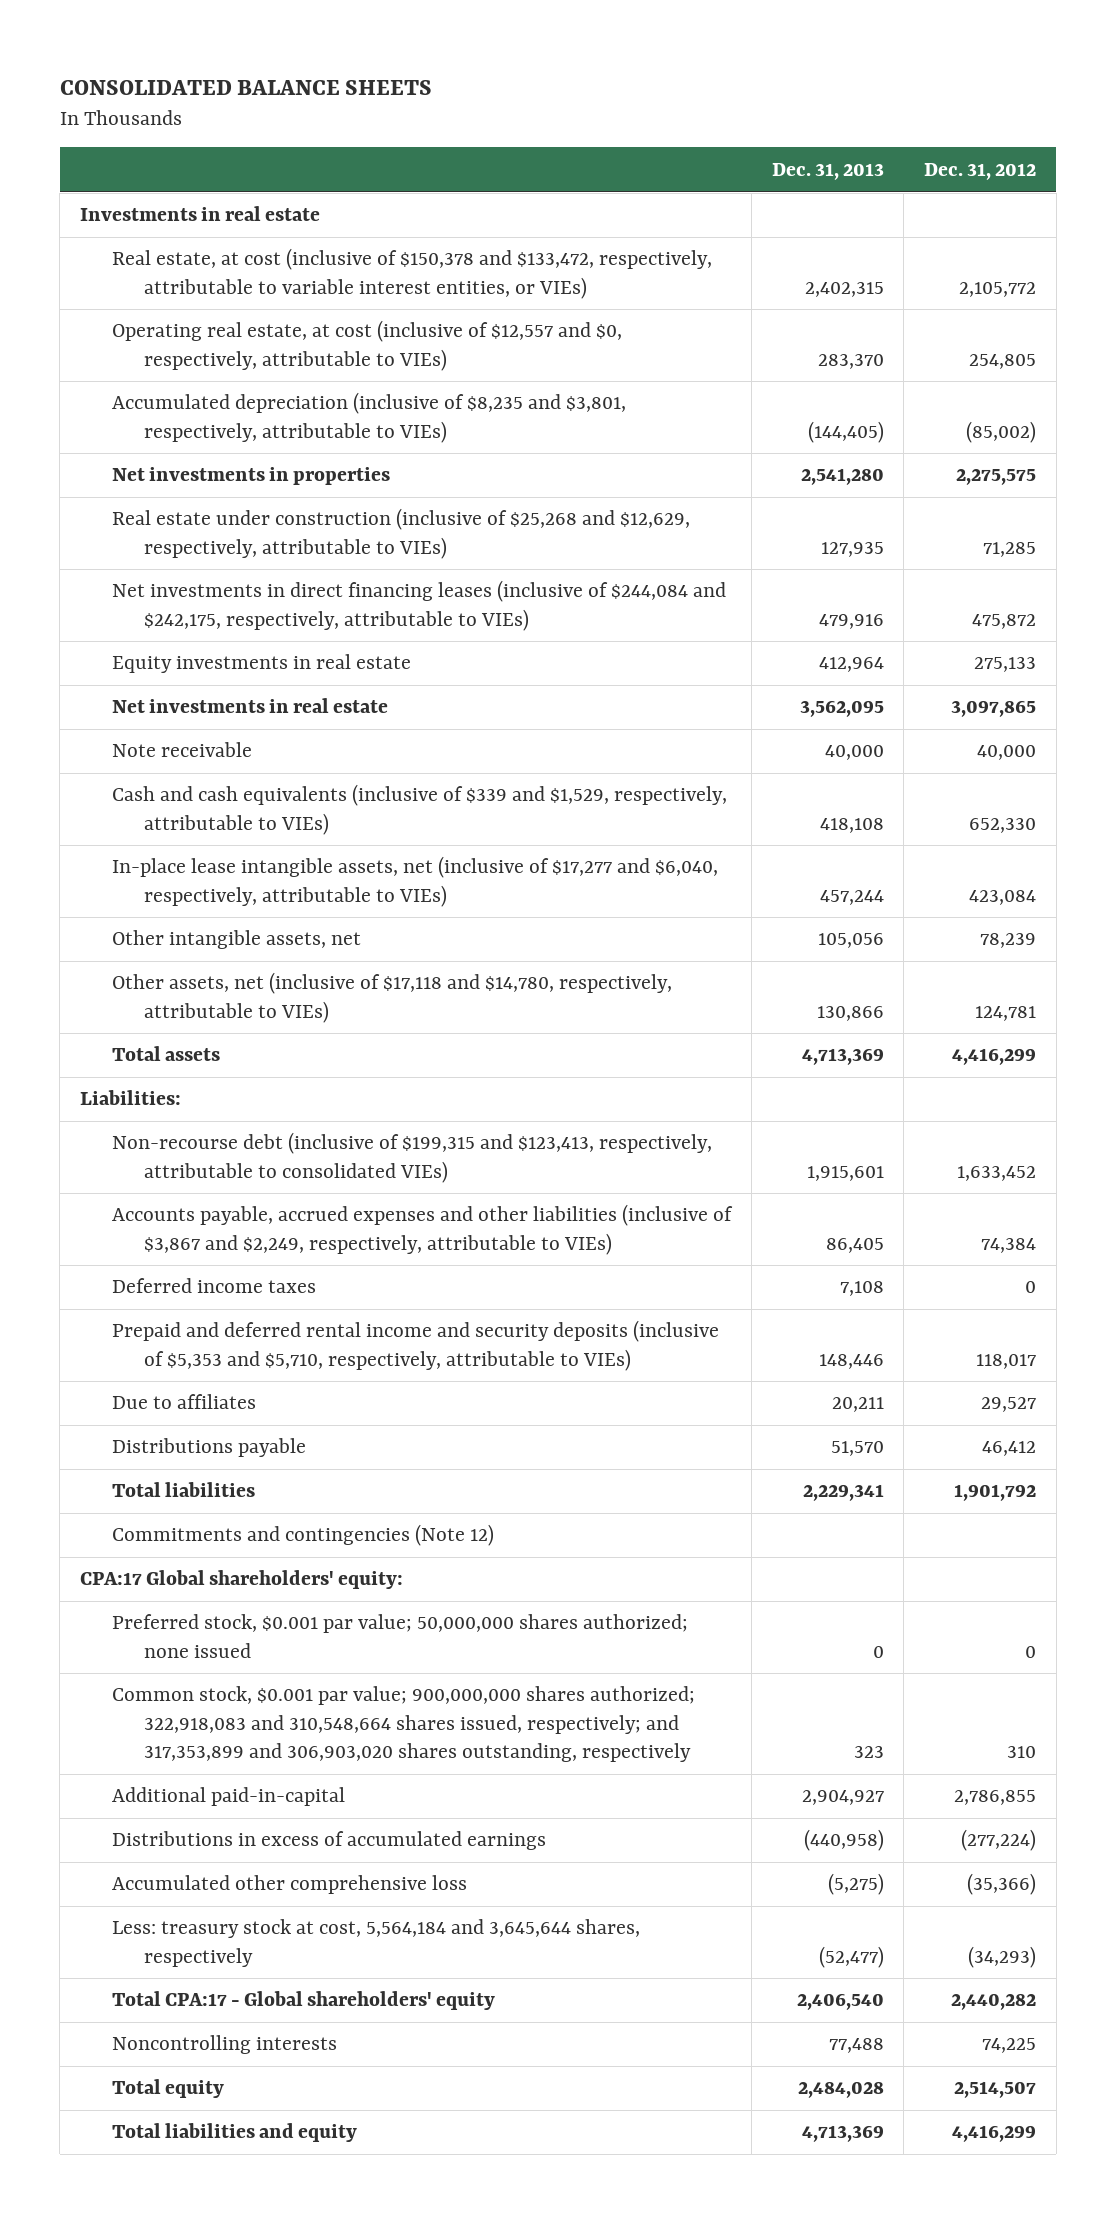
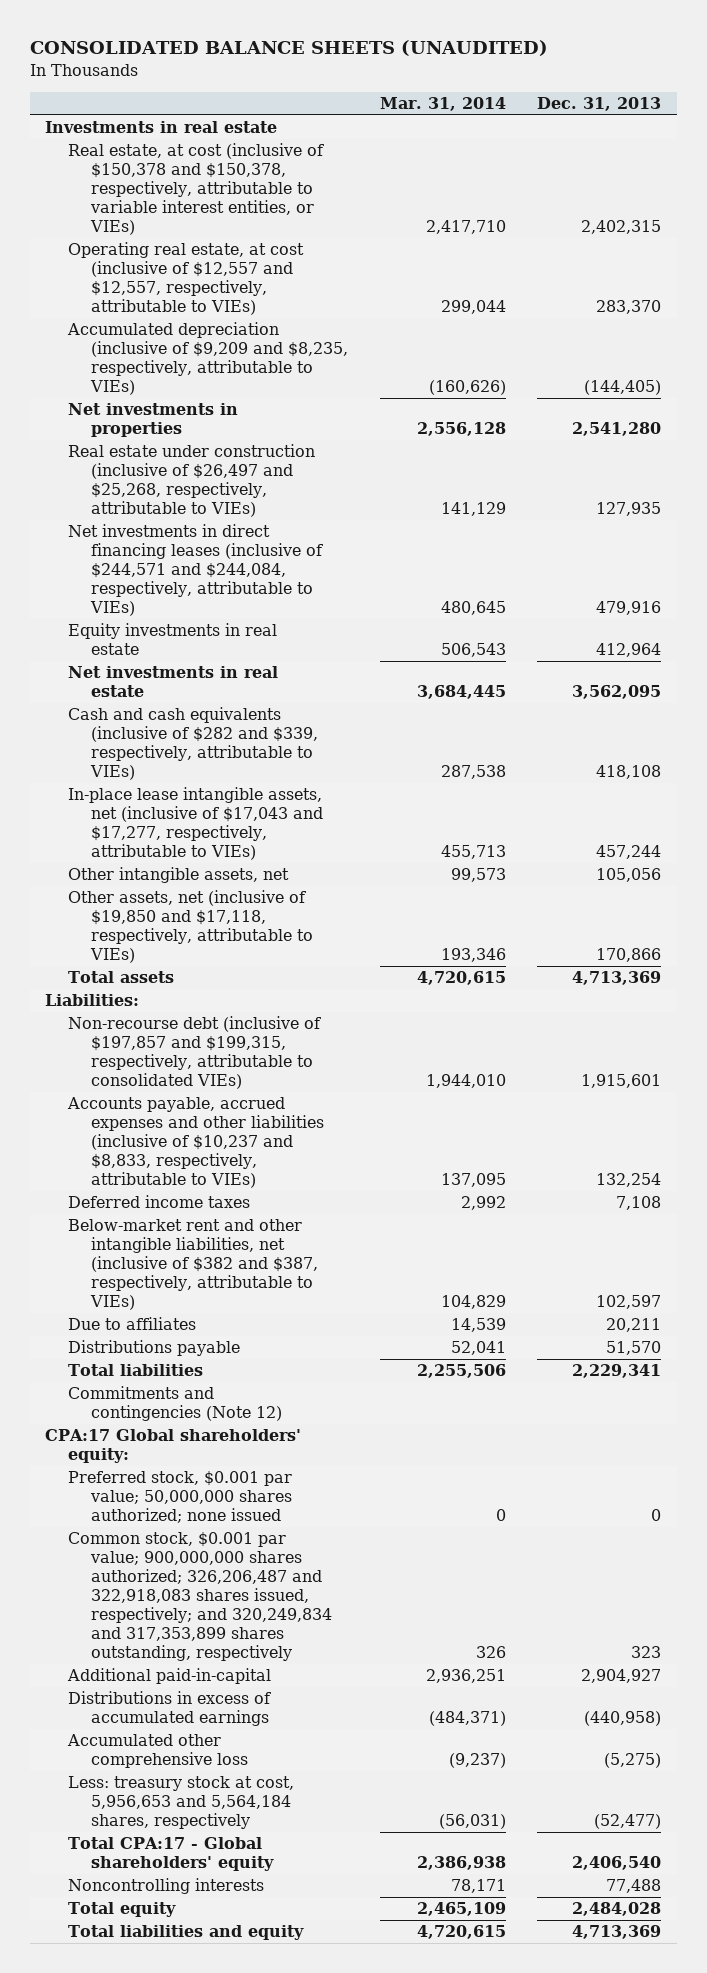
[59,79,432,95] CONSOLIDATED BALANCE SHEETS -> [29,40,548,57] CONSOLIDATED BALANCE SHEETS (UNAUDITED)
[923,162,1036,180] Dec. 31, 2012 -> none
none -> [379,96,506,111] Mar. 31, 2014
[112,248,713,299] Real estate, at cost (inclusive of $150,378 and $133,472, respectively, attributable to variable interest entities, or VIEs) -> [68,143,325,236] Real estate, at cost (inclusive of $150,378 and $150,378, respectively, attributable to variable interest entities, or VIEs)
[112,320,623,371] Operating real estate, at cost (inclusive of $12,557 and $0, respectively, attributable to VIEs) -> [68,242,305,316] Operating real estate, at cost (inclusive of $12,557 and $12,557, respectively, attributable to VIEs)
[112,392,627,443] Accumulated depreciation (inclusive of $8,235 and $3,801, respectively, attributable to VIEs) -> [67,322,349,396] Accumulated depreciation (inclusive of $9,209 and $8,235, respectively, attributable to VIEs)
[112,508,691,559] Real estate under construction (inclusive of $25,268 and $12,629, respectively, attributable to VIEs) -> [68,444,316,518] Real estate under construction (inclusive of $26,497 and $25,268, respectively, attributable to VIEs)
[112,580,727,631] Net investments in direct financing leases (inclusive of $244,084 and $242,175, respectively, attributable to VIEs) -> [68,524,324,617] Net investments in direct financing leases (inclusive of $244,571 and $244,084, respectively, attributable to VIEs)
[112,742,253,758] Note receivable -> none
[112,784,728,835] Cash and cash equivalents (inclusive of $339 and $1,529, respectively, attributable to VIEs) -> [68,707,319,781] Cash and cash equivalents (inclusive of $282 and $339, respectively, attributable to VIEs)
[112,856,719,907] In-place lease intangible assets, net (inclusive of $17,277 and $6,040, respectively, attributable to VIEs) -> [68,787,324,861] In-place lease intangible assets, net (inclusive of $17,043 and $17,277, respectively, attributable to VIEs)
[112,972,673,1023] Other assets, net (inclusive of $17,118 and $14,780, respectively, attributable to VIEs) -> [68,890,314,964] Other assets, net (inclusive of $19,850 and $17,118, respectively, attributable to VIEs)
[816,1005,884,1021] 130,866 -> [596,948,662,963] 170,866
[112,1132,713,1183] Non-recourse debt (inclusive of $199,315 and $123,413, respectively, attributable to consolidated VIEs) -> [68,1016,322,1090] Non-recourse debt (inclusive of $197,857 and $199,315, respectively, attributable to consolidated VIEs)
[112,1204,734,1255] Accounts payable, accrued expenses and other liabilities (inclusive of $3,867 and $2,249, respectively, attributable to VIEs) -> [67,1097,325,1189] Accounts payable, accrued expenses and other liabilities (inclusive of $10,237 and $8,833, respectively, attributable to VIEs)
[825,1237,884,1253] 86,405 -> [596,1173,662,1188] 132,254
[112,1320,720,1371] Prepaid and deferred rental income and security deposits (inclusive of $5,353 and $5,710, respectively, attributable to VIEs) -> none
none -> [68,1219,319,1311] Below-market rent and other intangible liabilities, net (inclusive of $382 and $387, respectively, attributable to VIEs)
[112,1686,696,1763] Common stock, $0.001 par value; 900,000,000 shares authorized; 322,918,083 and 310,548,664 shares issued, respectively; and 317,353,899 and 306,903,020 shares outstanding, respectively -> [68,1532,333,1662] Common stock, $0.001 par value; 900,000,000 shares authorized; 326,206,487 and 322,918,083 shares issued, respectively; and 320,249,834 and 317,353,899 shares outstanding, respectively
[112,1919,641,1967] Less: treasury stock at cost, 5,564,184 and 3,645,644 shares, respectively -> [68,1776,295,1830] Less: treasury stock at cost, 5,956,653 and 5,564,184 shares, respectively

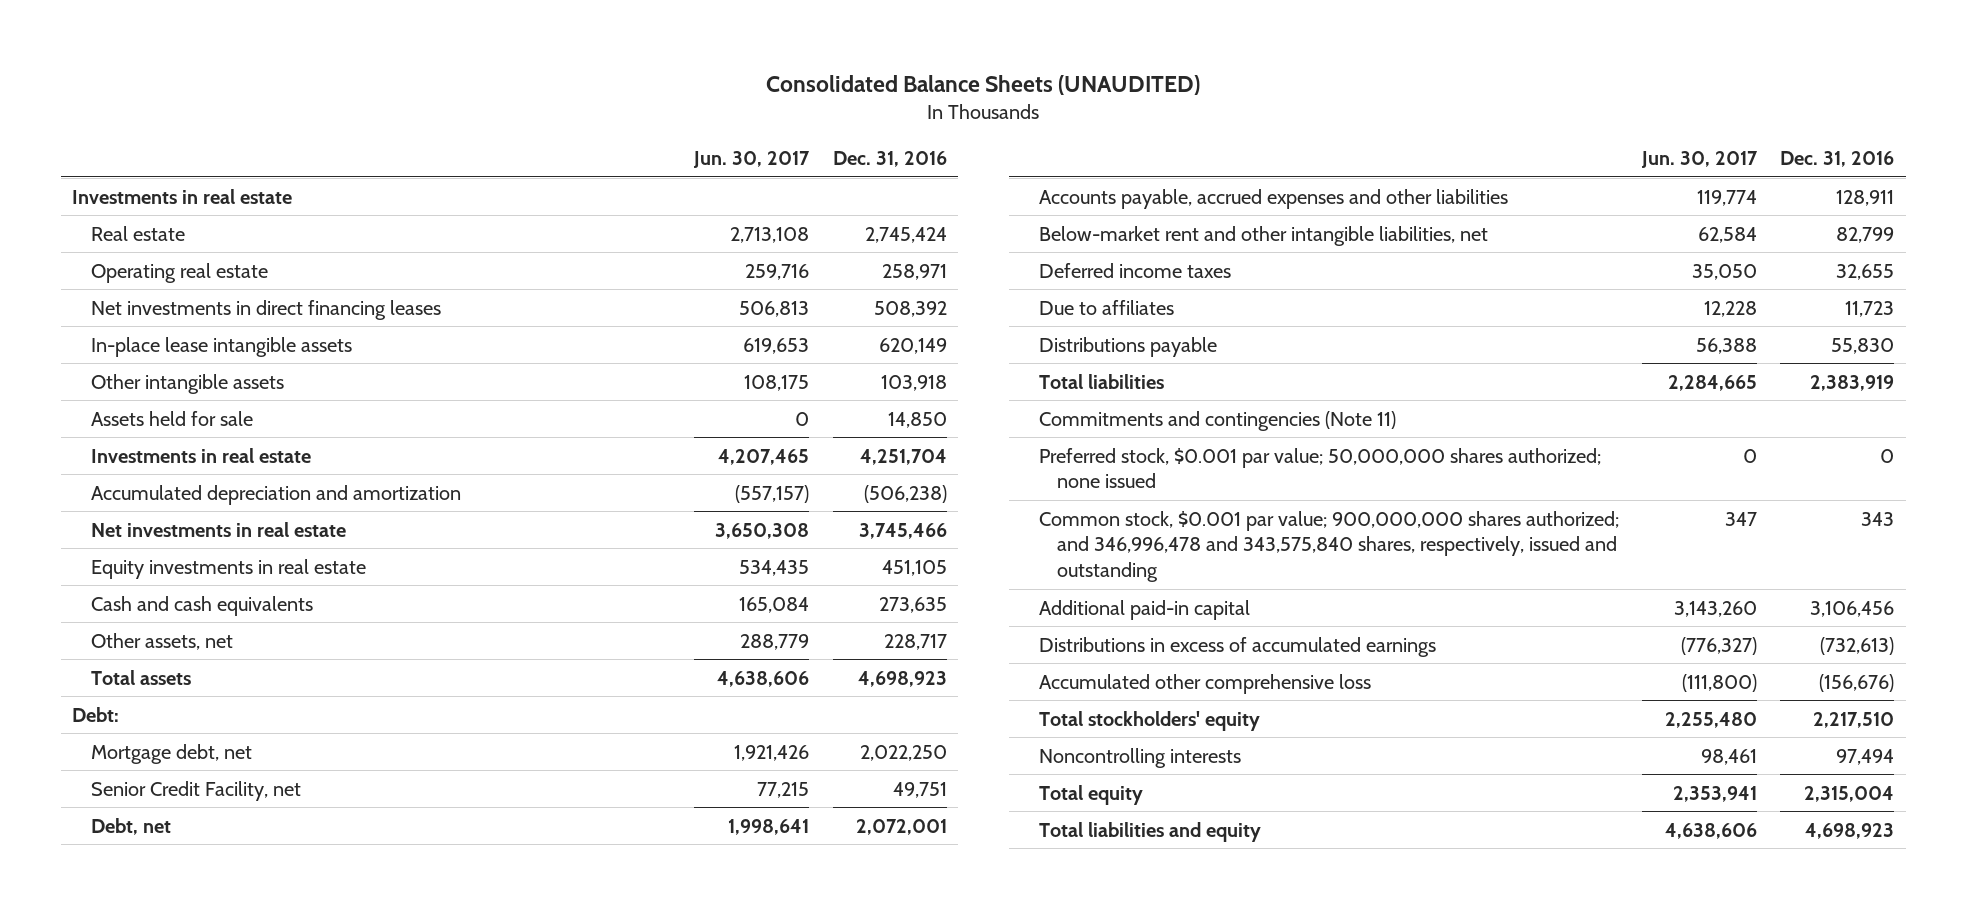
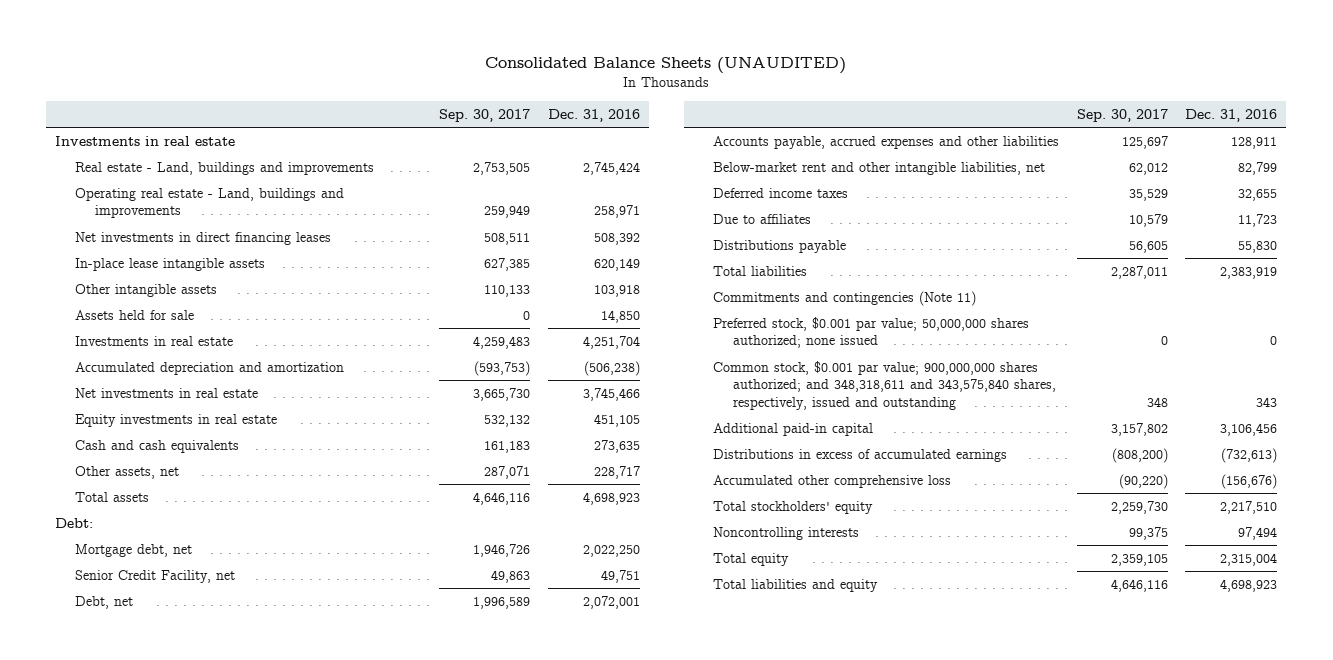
[693,151,811,169] Jun. 30, 2017 -> none
none -> [438,109,530,123] Sep. 30, 2017
[90,225,185,241] Real estate -> [75,161,375,175] Real estate - Land, buildings and improvements
[90,262,268,283] Operating real estate -> [75,187,345,219] Operating real estate - Land, buildings and improvements
[1038,510,1619,583] Common stock, $0.001 par value; 900,000,000 shares authorized; and 346,996,478 and 343,575,840 shares, respectively, issued and outstanding -> [712,360,1056,410] Common stock, $0.001 par value; 900,000,000 shares authorized; and 348,318,611 and 343,575,840 shares, respectively, issued and outstanding

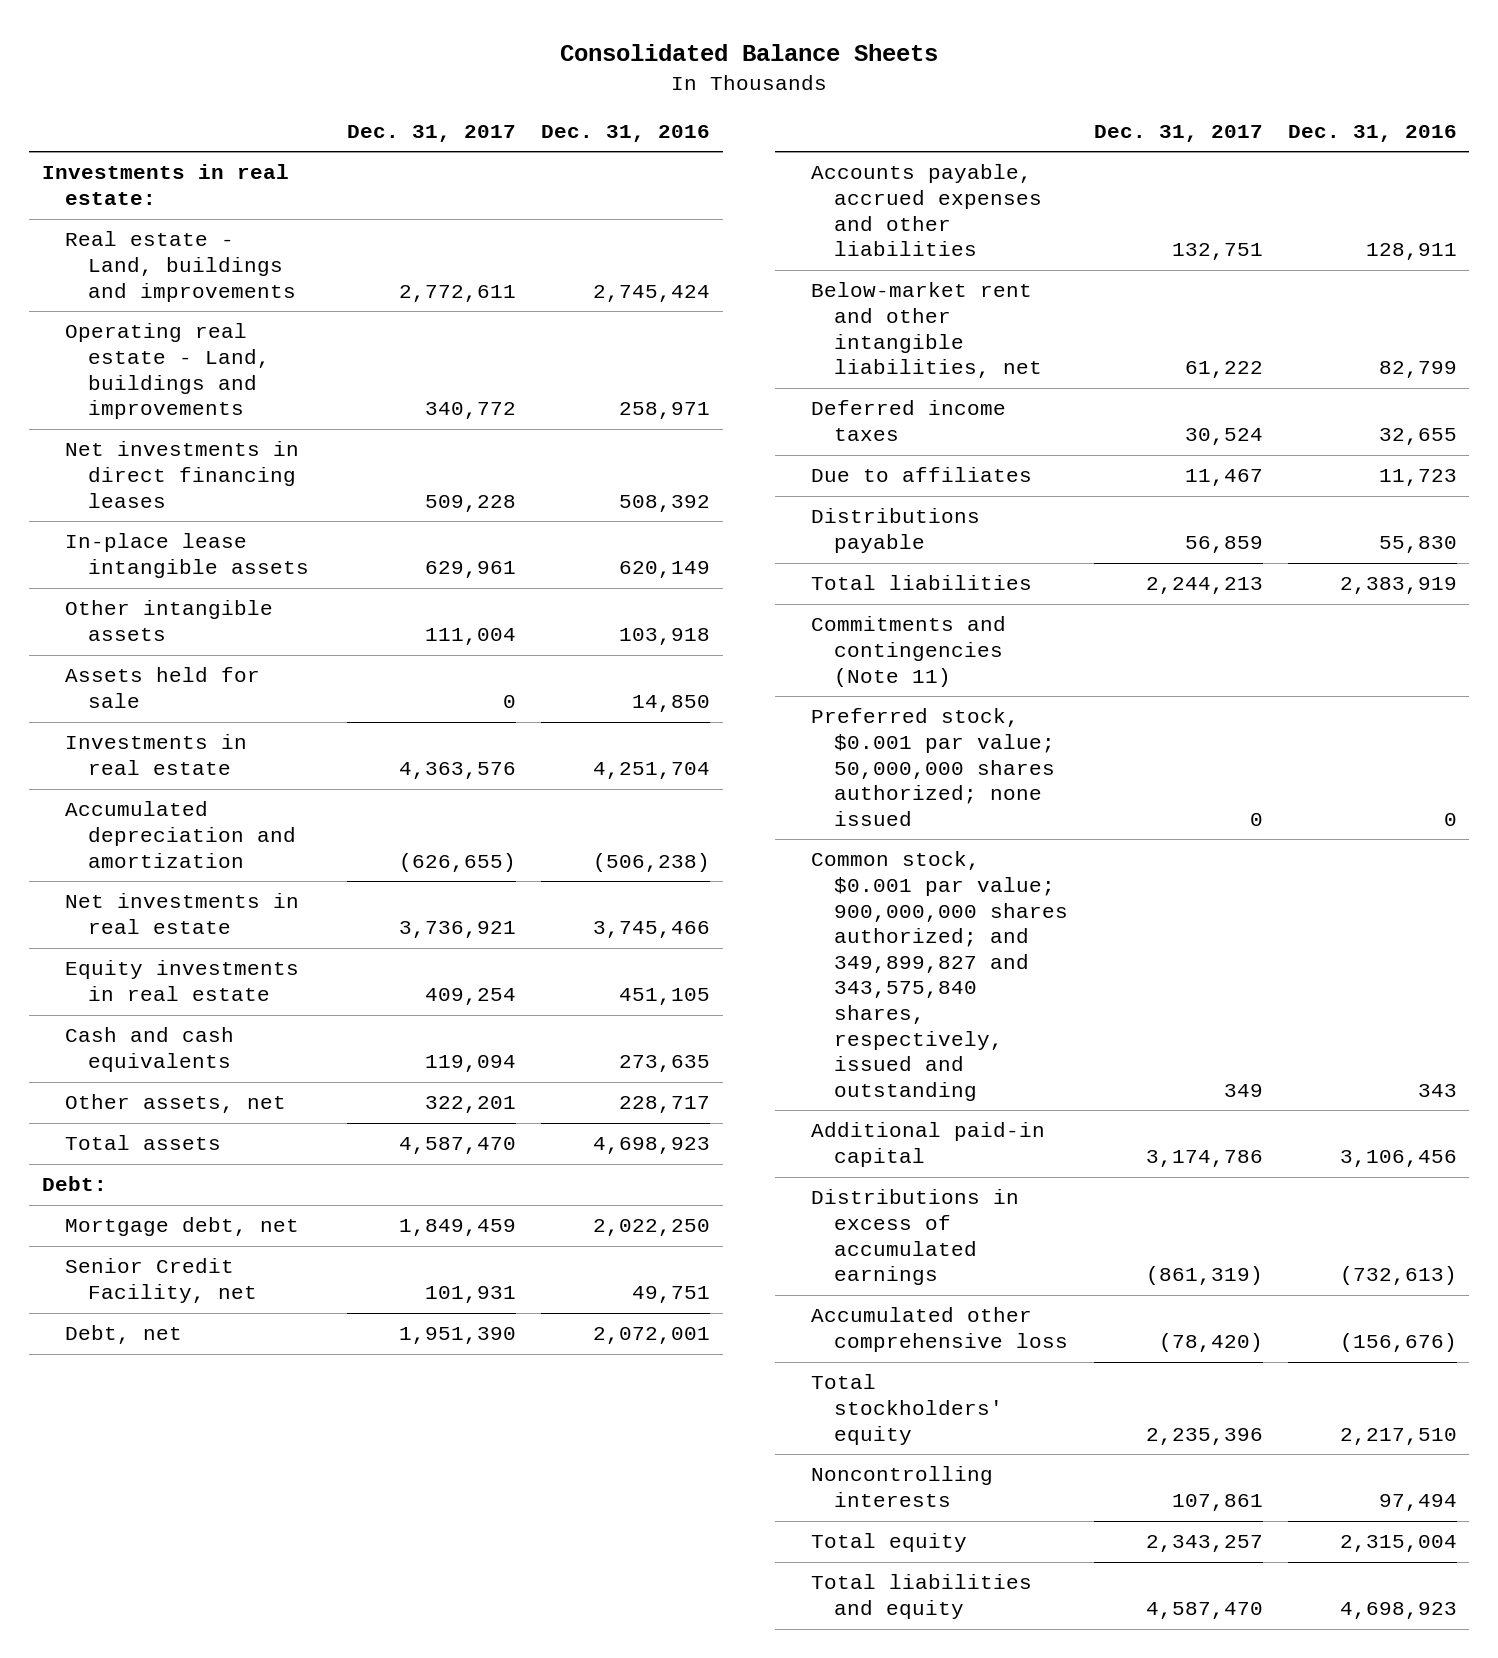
[485,57,847,75] Consolidated Balance Sheets (UNAUDITED) -> [560,44,939,62] Consolidated Balance Sheets
[438,109,530,123] Sep. 30, 2017 -> none
none -> [347,124,517,142] Dec. 31, 2017
[55,135,236,146] Investments in real estate -> [41,164,289,205] Investments in real estate:
[712,360,1056,410] Common stock, $0.001 par value; 900,000,000 shares authorized; and 348,318,611 and 343,575,840 shares, respectively, issued and outstanding -> [811,851,1069,1101] Common stock, $0.001 par value; 900,000,000 shares authorized; and 349,899,827 and 343,575,840 shares, respectively, issued and outstanding

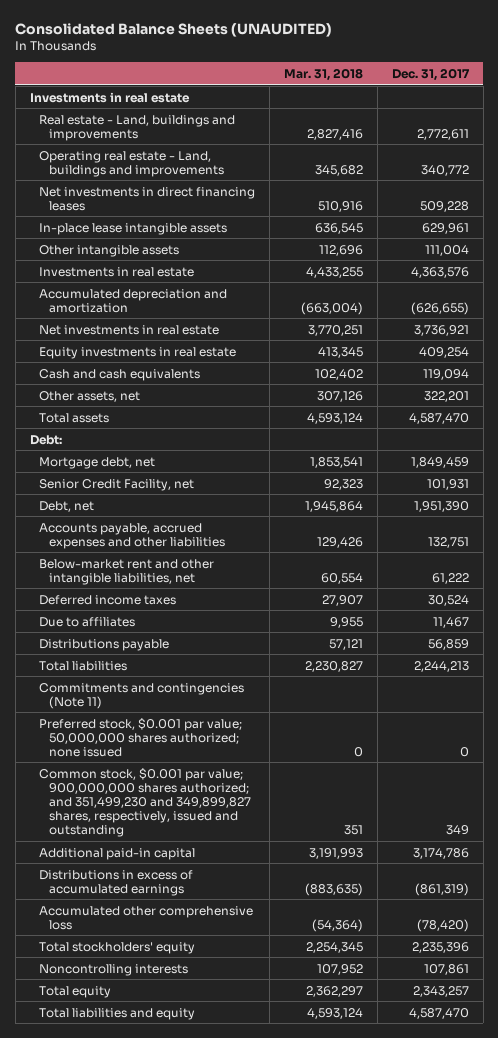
[560,44,939,62] Consolidated Balance Sheets -> [15,22,333,37] Consolidated Balance Sheets (UNAUDITED)
[541,124,711,142] Dec. 31, 2016 -> none
none -> [283,67,363,81] Mar. 31, 2018
[41,164,289,205] Investments in real estate: -> [29,91,190,103] Investments in real estate
[64,667,260,708] Assets held for sale -> none
[811,851,1069,1101] Common stock, $0.001 par value; 900,000,000 shares authorized; and 349,899,827 and 343,575,840 shares, respectively, issued and outstanding -> [39,767,251,837] Common stock, $0.001 par value; 900,000,000 shares authorized; and 351,499,230 and 349,899,827 shares, respectively, issued and outstanding

